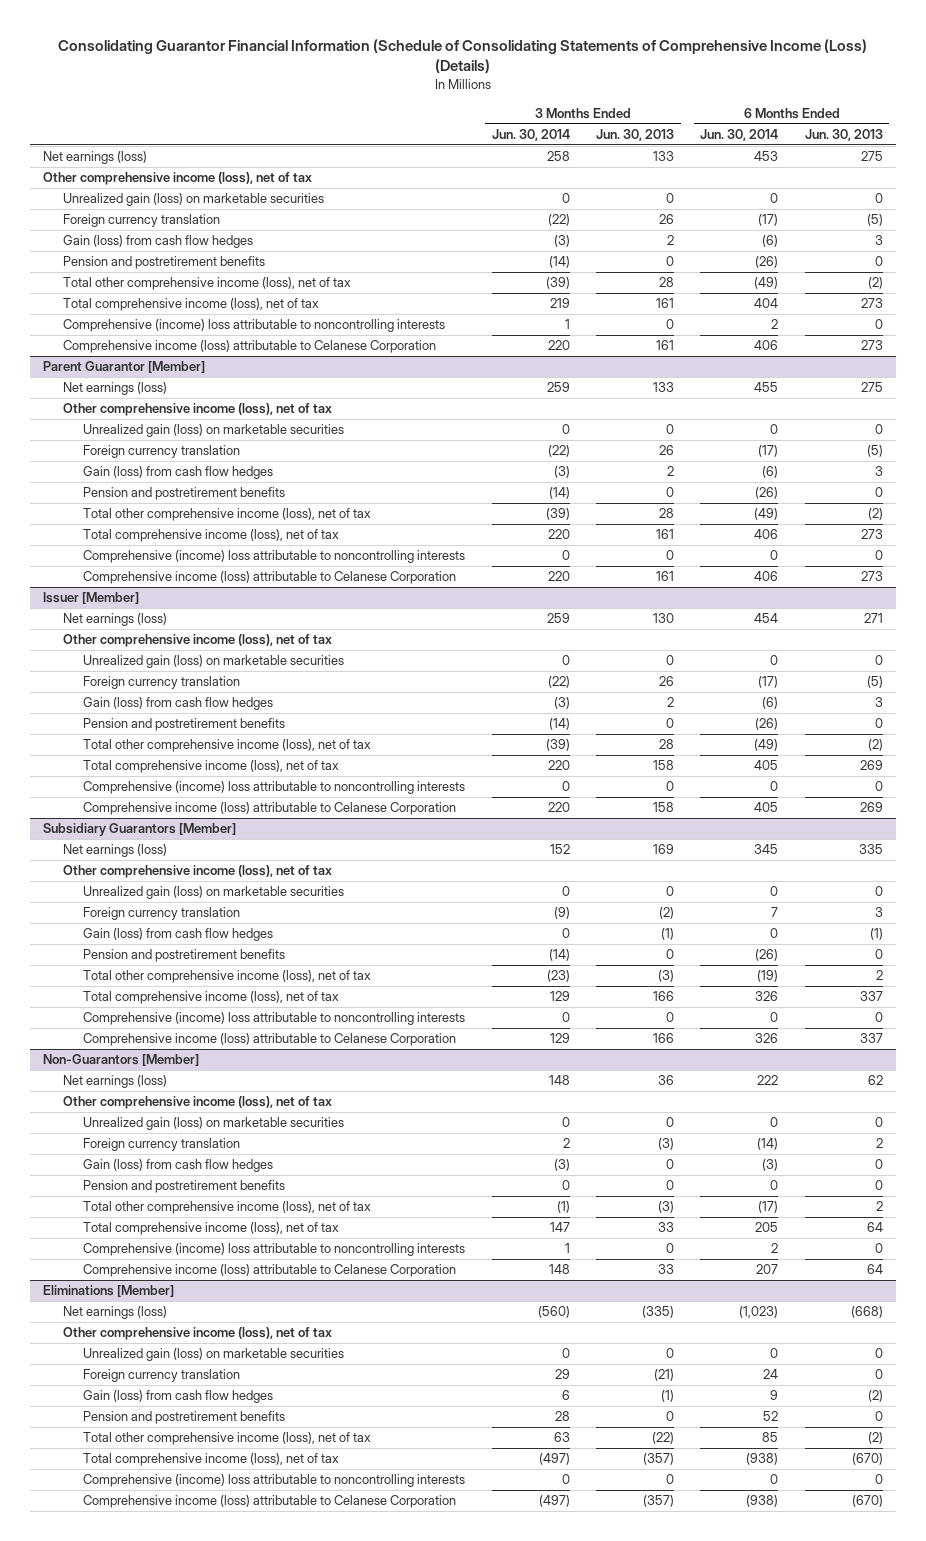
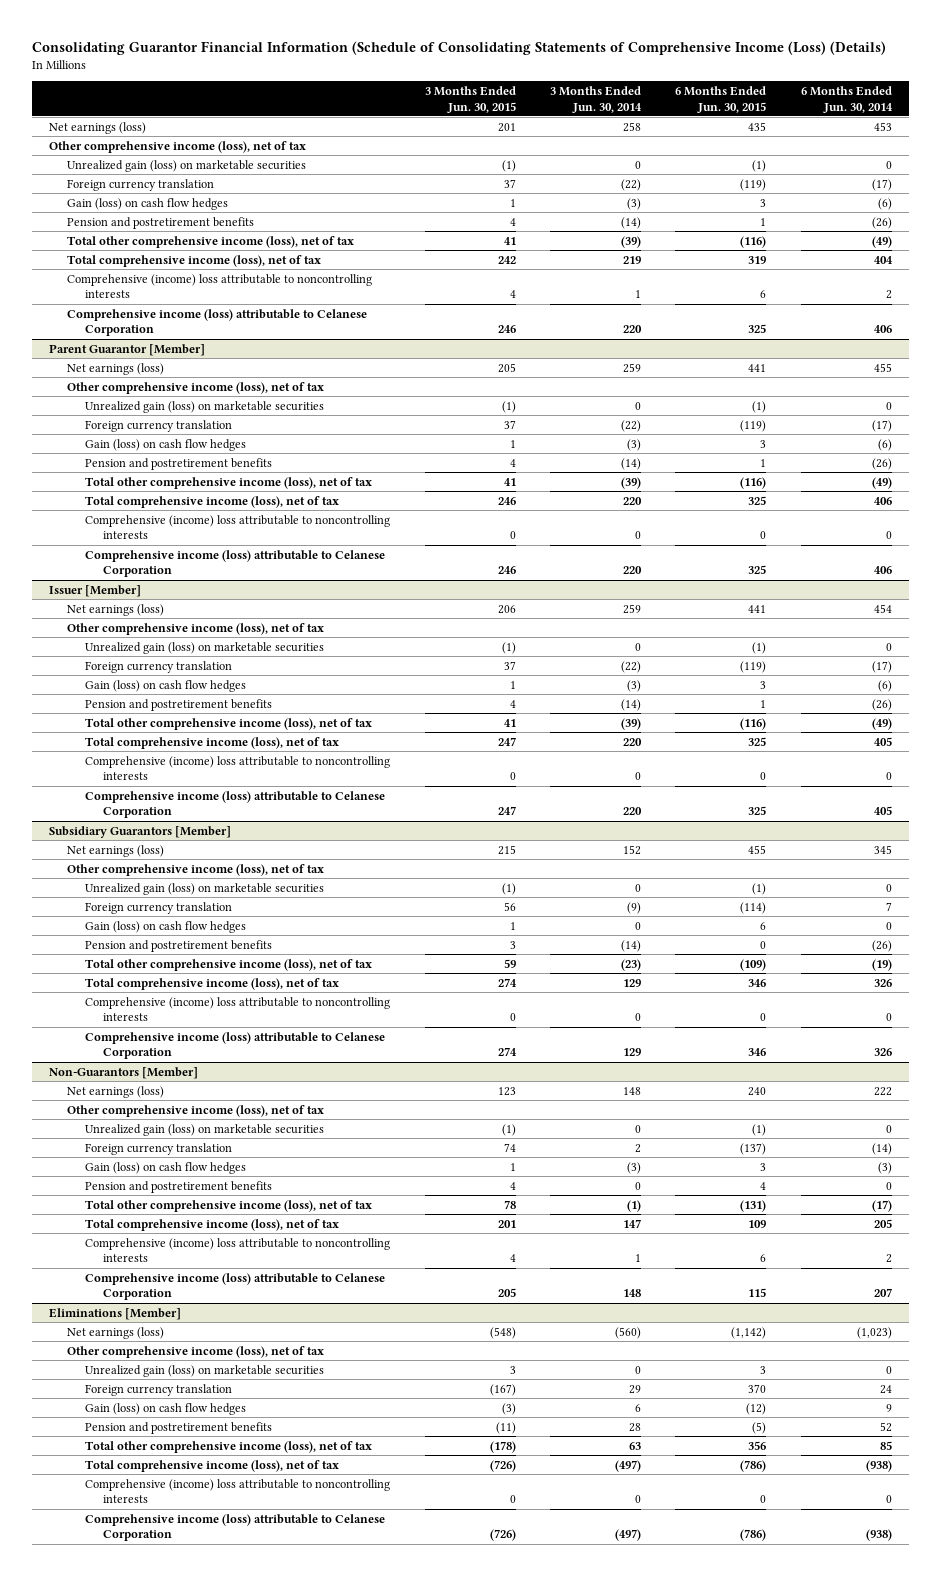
[596,129,675,142] Jun. 30, 2013 -> none
[804,129,883,142] Jun. 30, 2013 -> none
none -> [424,85,516,113] 3 Months Ended Jun. 30, 2015
none -> [675,85,767,113] 6 Months Ended Jun. 30, 2015
[63,235,254,249] Gain (loss) from cash flow hedges -> [67,197,229,210] Gain (loss) on cash flow hedges
[83,466,274,480] Gain (loss) from cash flow hedges -> [85,438,247,451] Gain (loss) on cash flow hedges
[83,697,274,711] Gain (loss) from cash flow hedges -> [85,679,247,692] Gain (loss) on cash flow hedges
[83,928,274,942] Gain (loss) from cash flow hedges -> [85,920,247,933] Gain (loss) on cash flow hedges
[83,1159,274,1173] Gain (loss) from cash flow hedges -> [85,1161,247,1174] Gain (loss) on cash flow hedges
[83,1390,274,1404] Gain (loss) from cash flow hedges -> [85,1402,247,1415] Gain (loss) on cash flow hedges

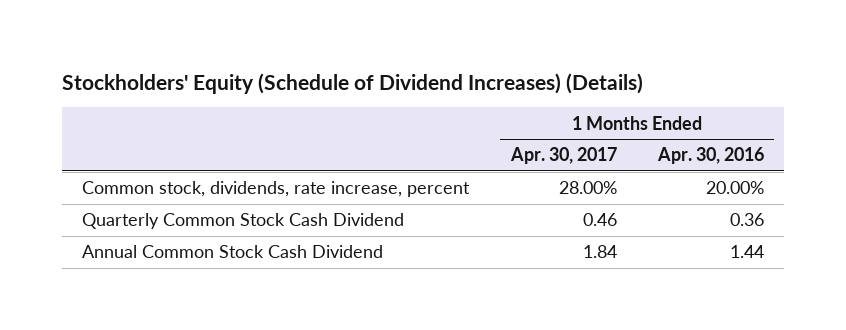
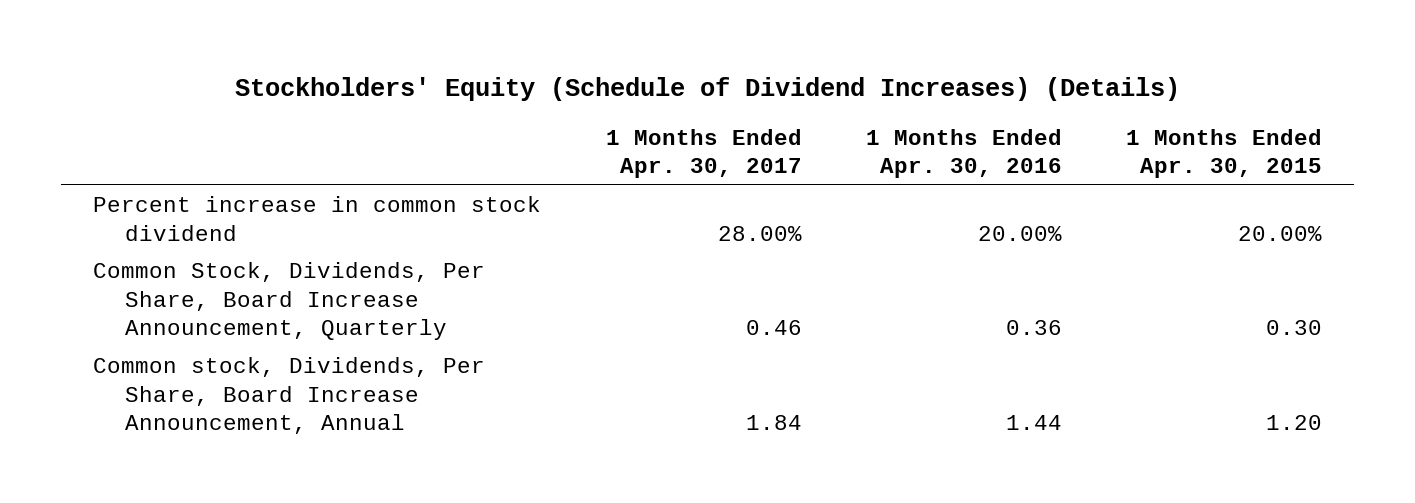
none -> [1125,128,1322,179] 1 Months Ended Apr. 30, 2015
[82,181,471,198] Common stock, dividends, rate increase, percent -> [93,196,542,241] Percent increase in common stock dividend
[82,213,405,230] Quarterly Common Stock Cash Dividend -> [93,262,486,340] Common Stock, Dividends, Per Share, Board Increase Announcement, Quarterly
[82,245,384,259] Annual Common Stock Cash Dividend -> [93,357,486,434] Common stock, Dividends, Per Share, Board Increase Announcement, Annual

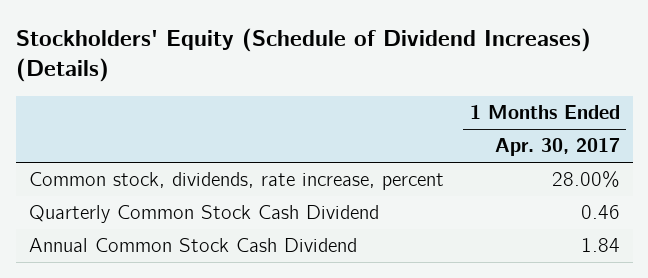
[865,128,1062,179] 1 Months Ended Apr. 30, 2016 -> none
[1125,128,1322,179] 1 Months Ended Apr. 30, 2015 -> none
[93,196,542,241] Percent increase in common stock dividend -> [28,172,444,191] Common stock, dividends, rate increase, percent
[93,262,486,340] Common Stock, Dividends, Per Share, Board Increase Announcement, Quarterly -> [28,205,379,224] Quarterly Common Stock Cash Dividend
[93,357,486,434] Common stock, Dividends, Per Share, Board Increase Announcement, Annual -> [28,238,357,253] Annual Common Stock Cash Dividend

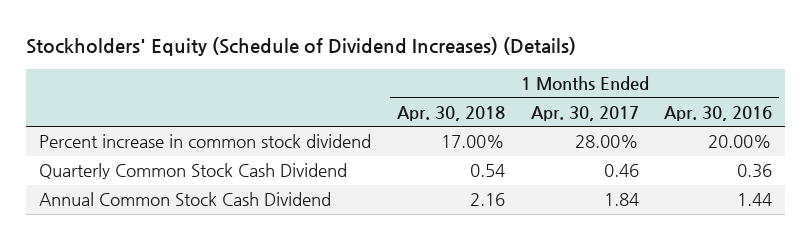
none -> [396,105,505,121] Apr. 30, 2018
none -> [664,105,773,121] Apr. 30, 2016
[28,172,444,191] Common stock, dividends, rate increase, percent -> [38,134,371,149] Percent increase in common stock dividend

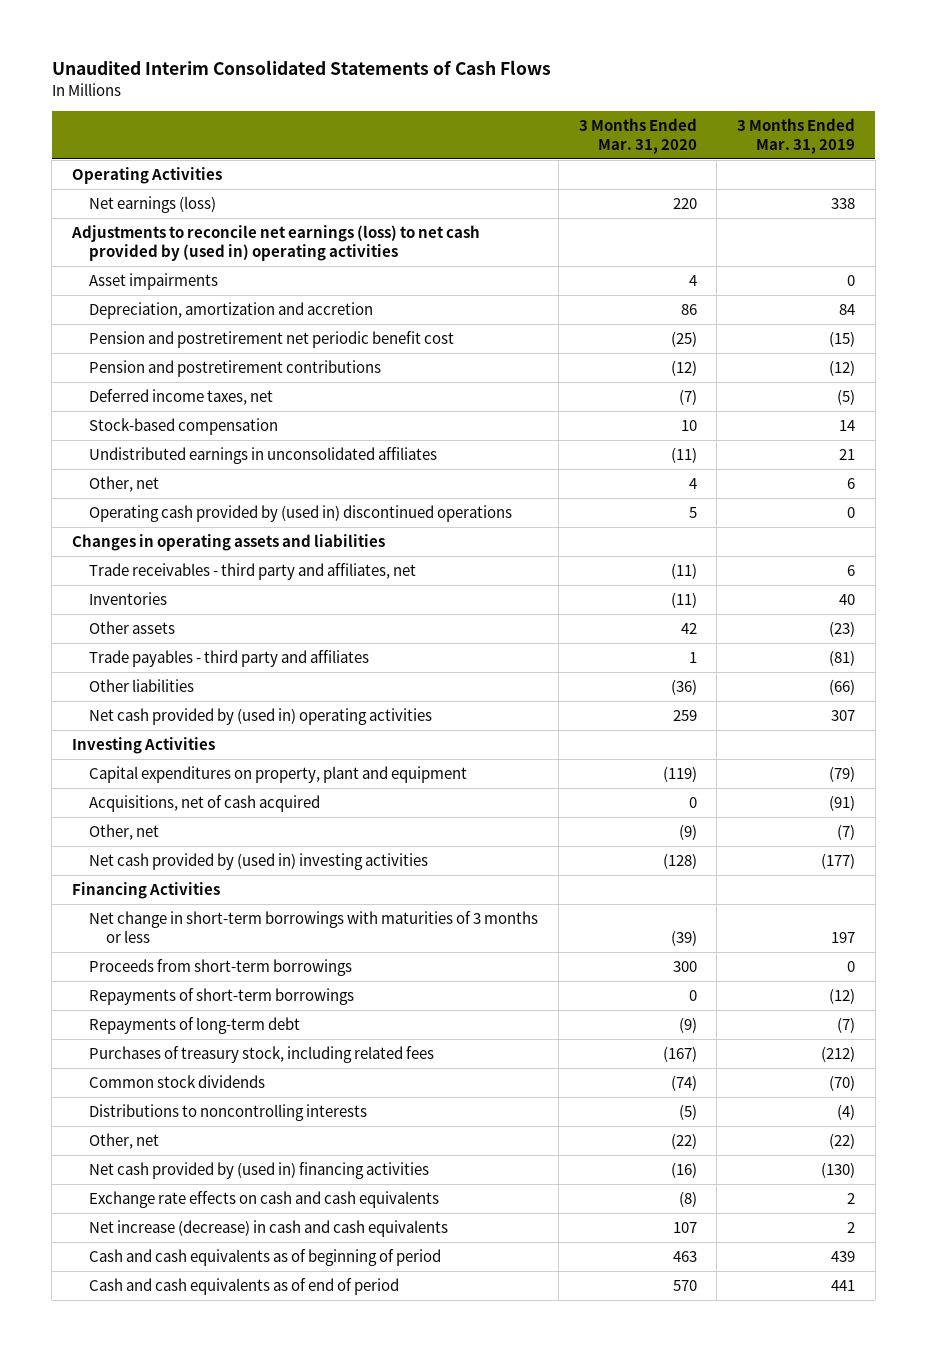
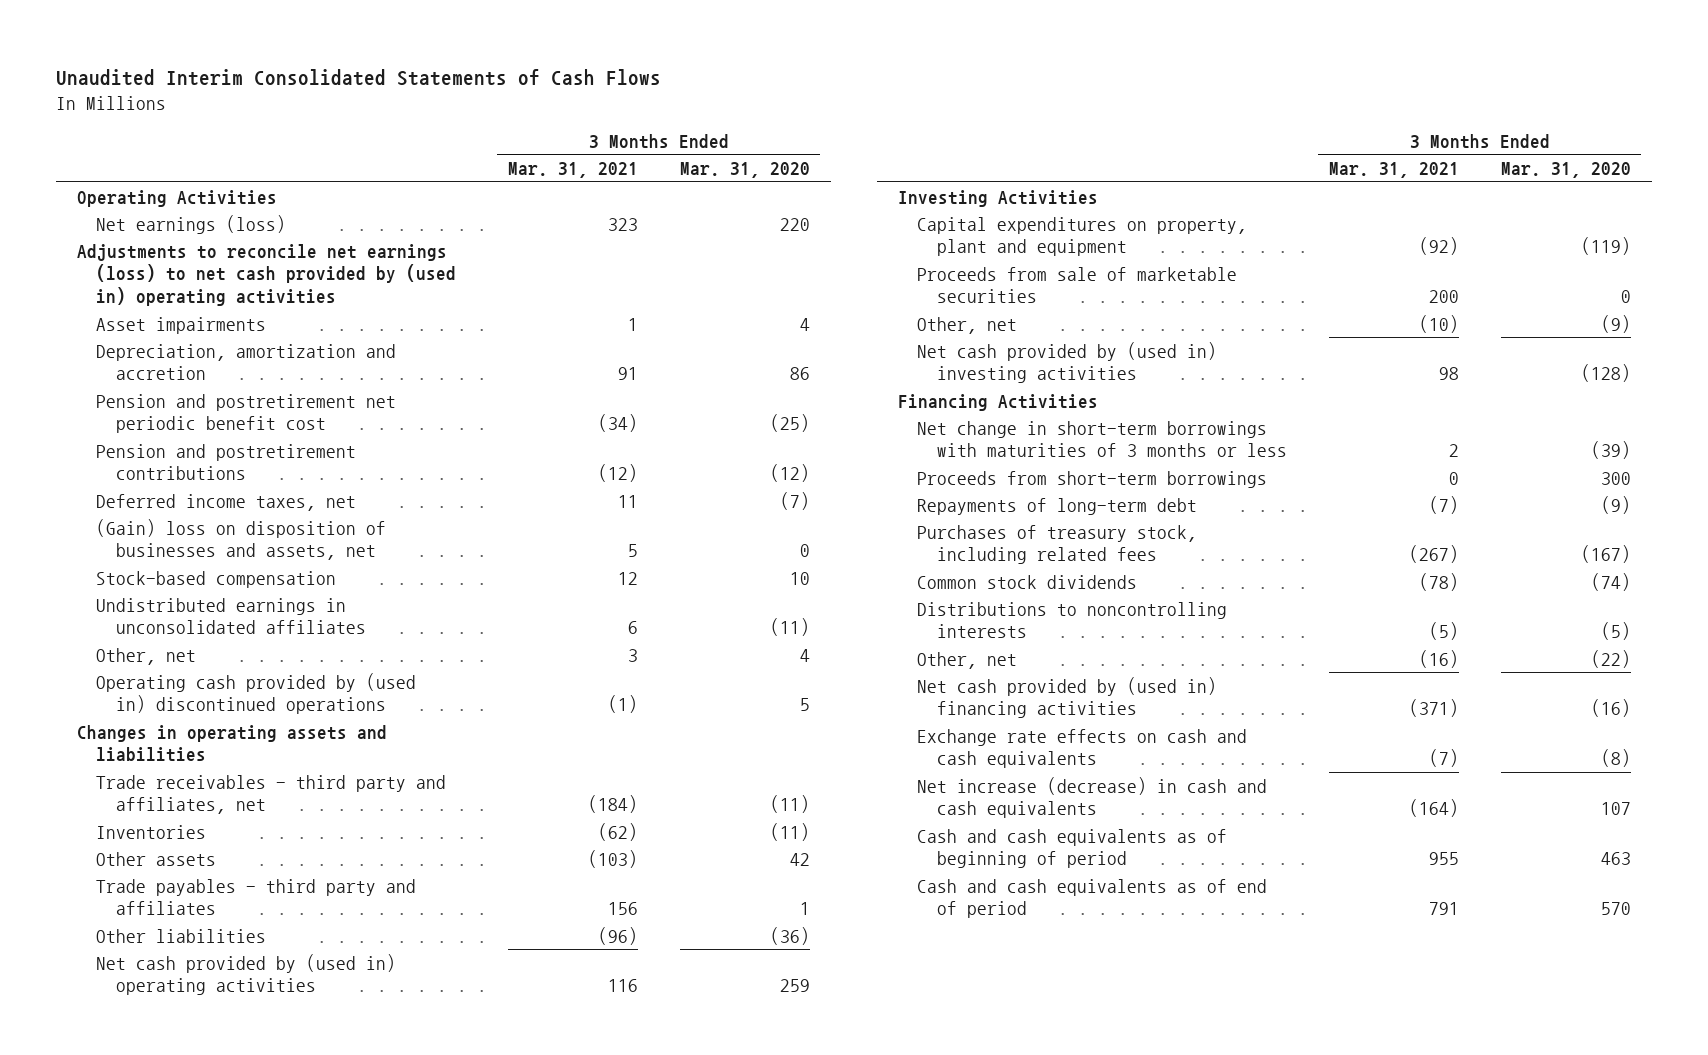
[737,117,856,154] 3 Months Ended Mar. 31, 2019 -> none
none -> [507,162,638,179] Mar. 31, 2021
none -> [96,518,387,561] (Gain) loss on disposition of businesses and assets, net
[89,795,321,813] Acquisitions, net of cash acquired -> none
none -> [917,266,1238,304] Proceeds from sale of marketable securities
[89,988,355,1006] Repayments of short-term borrowings -> none

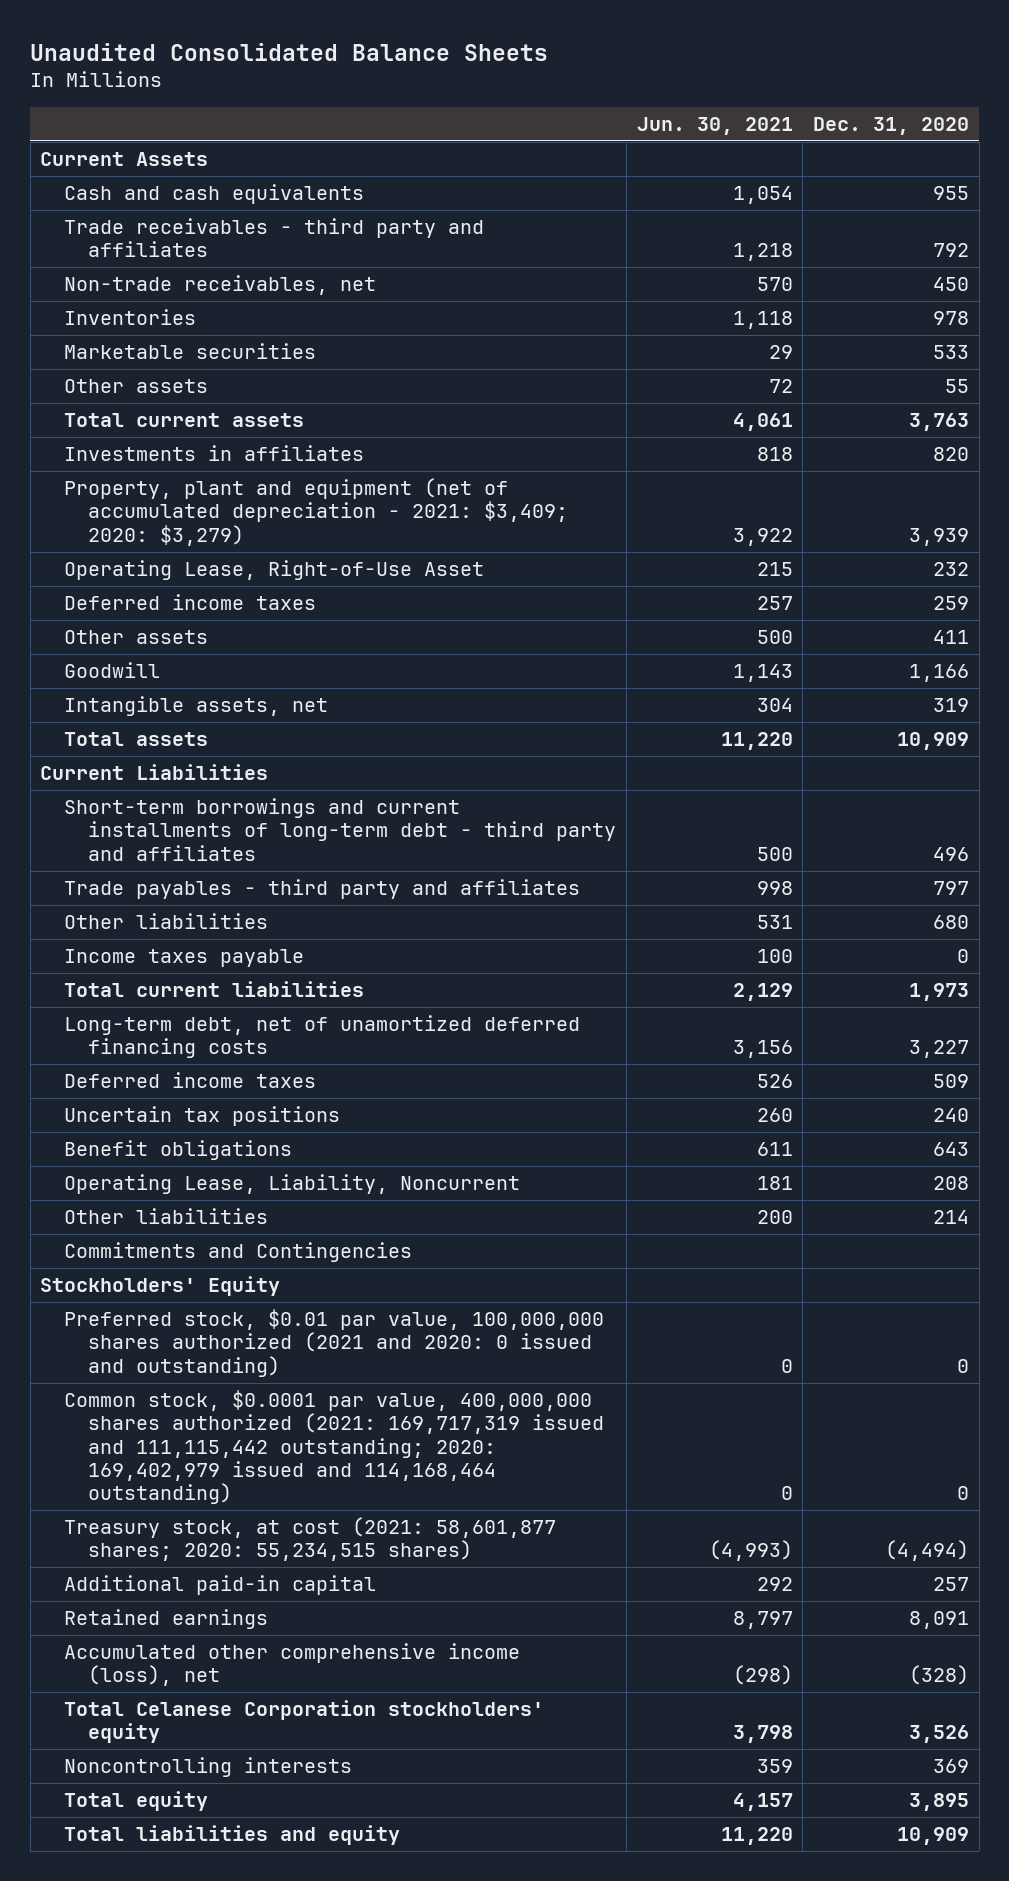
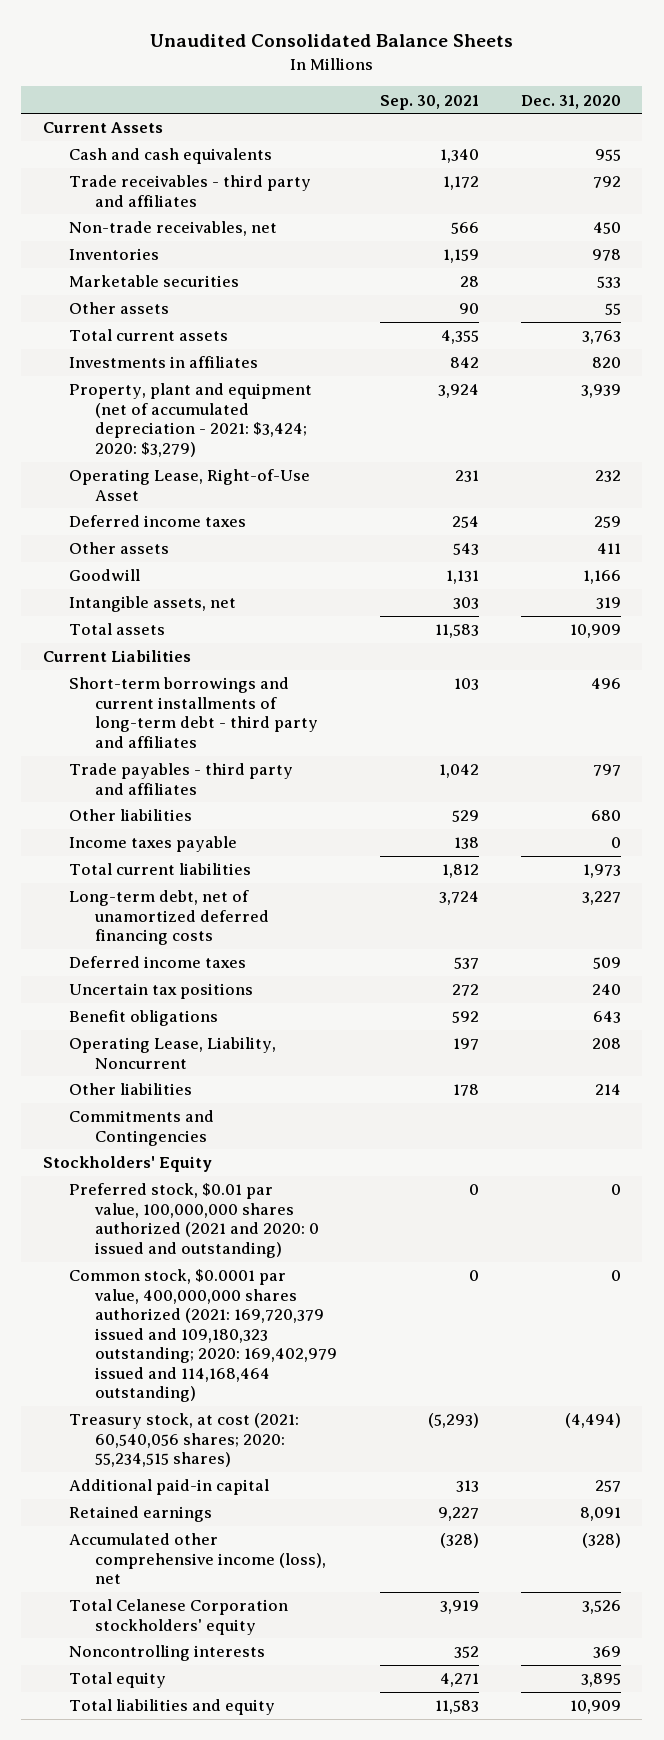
[636,116,793,135] Jun. 30, 2021 -> none
none -> [379,94,479,110] Sep. 30, 2021
[64,478,569,546] Property, plant and equipment (net of accumulated depreciation - 2021: $3,409; 2020: $3,279) -> [68,383,312,457] Property, plant and equipment (net of accumulated depreciation - 2021: $3,424; 2020: $3,279)
[64,1390,605,1505] Common stock, $0.0001 par value, 400,000,000 shares authorized (2021: 169,717,319 issued and 111,115,442 outstanding; 2020: 169,402,979 issued and 114,168,464 outstanding) -> [68,1269,338,1403] Common stock, $0.0001 par value, 400,000,000 shares authorized (2021: 169,720,379 issued and 109,180,323 outstanding; 2020: 169,402,979 issued and 114,168,464 outstanding)
[64,1517,557,1562] Treasury stock, at cost (2021: 58,601,877 shares; 2020: 55,234,515 shares) -> [68,1413,299,1468] Treasury stock, at cost (2021: 60,540,056 shares; 2020: 55,234,515 shares)

